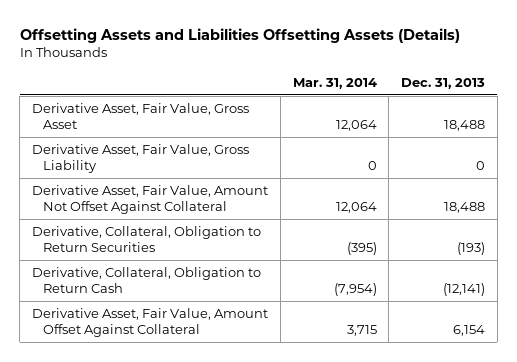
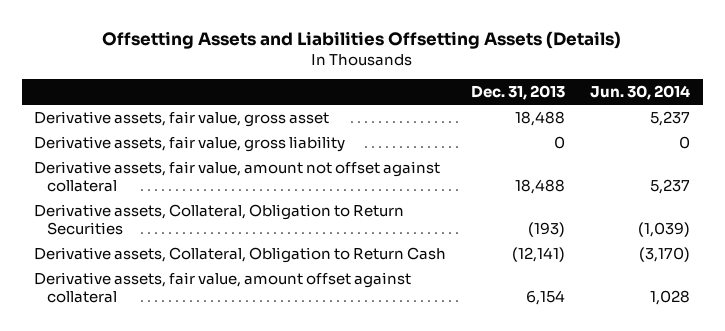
[292,77,377,89] Mar. 31, 2014 -> none
none -> [590,85,691,101] Jun. 30, 2014
[32,102,250,130] Derivative Asset, Fair Value, Gross Asset -> [34,110,330,127] Derivative assets, fair value, gross asset
[32,143,250,174] Derivative Asset, Fair Value, Gross Liability -> [34,135,346,152] Derivative assets, fair value, gross liability
[32,184,269,215] Derivative Asset, Fair Value, Amount Not Offset Against Collateral -> [34,160,441,193] Derivative assets, fair value, amount not offset against collateral
[32,225,262,253] Derivative, Collateral, Obligation to Return Securities -> [34,203,405,236] Derivative assets, Collateral, Obligation to Return Securities
[32,266,262,294] Derivative, Collateral, Obligation to Return Cash -> [34,246,447,263] Derivative assets, Collateral, Obligation to Return Cash
[32,307,269,338] Derivative Asset, Fair Value, Amount Offset Against Collateral -> [34,271,412,304] Derivative assets, fair value, amount offset against collateral

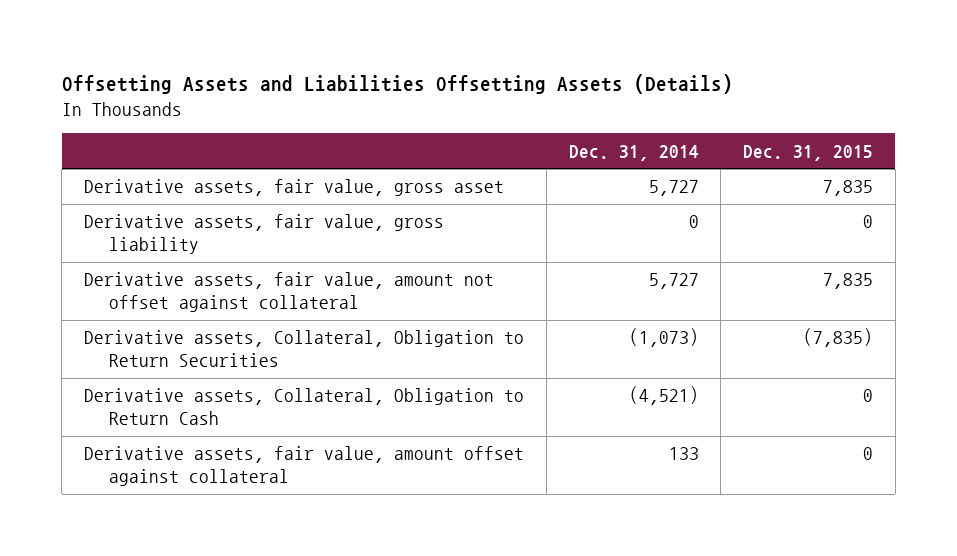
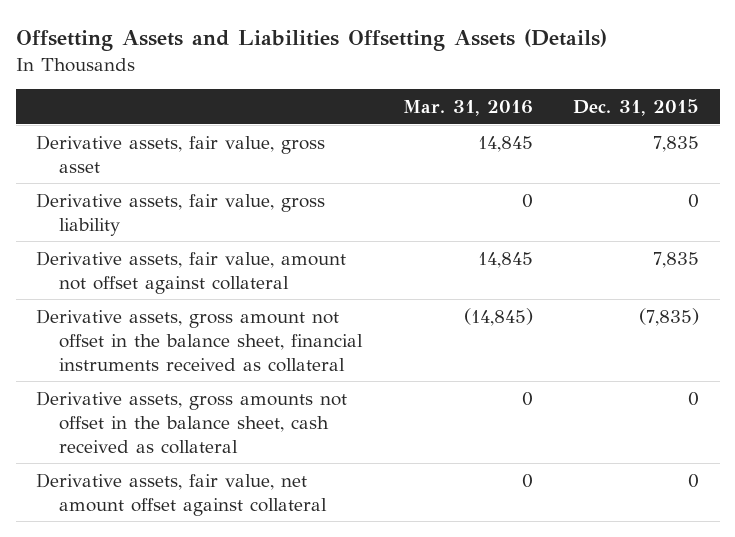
[568,144,699,161] Dec. 31, 2014 -> none
none -> [402,100,533,117] Mar. 31, 2016
[83,330,524,368] Derivative assets, Collateral, Obligation to Return Securities -> [36,308,363,372] Derivative assets, gross amount not offset in the balance sheet, financial instruments received as collateral
[83,388,524,426] Derivative assets, Collateral, Obligation to Return Cash -> [36,390,348,454] Derivative assets, gross amounts not offset in the balance sheet, cash received as collateral
[83,446,524,487] Derivative assets, fair value, amount offset against collateral -> [36,472,327,516] Derivative assets, fair value, net amount offset against collateral

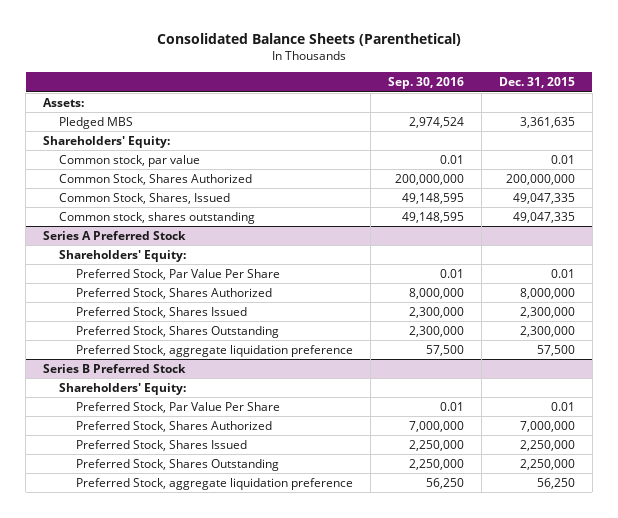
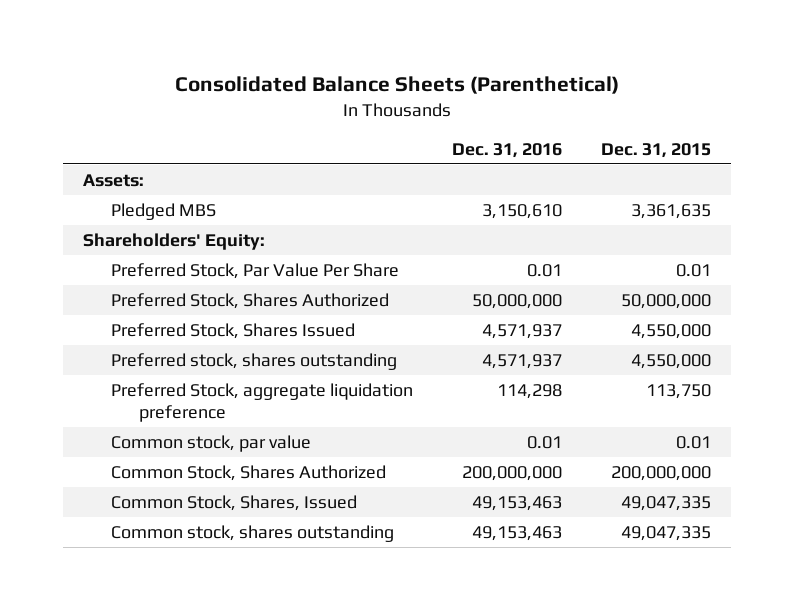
[387,77,464,90] Sep. 30, 2016 -> none
none -> [451,142,562,158] Dec. 31, 2016
none -> [110,262,399,279] Preferred Stock, Par Value Per Share
none -> [110,292,389,309] Preferred Stock, Shares Authorized
none -> [110,322,355,339] Preferred Stock, Shares Issued
none -> [110,352,397,370] Preferred stock, shares outstanding
none -> [110,382,413,422] Preferred Stock, aggregate liquidation preference
[43,230,187,240] Series A Preferred Stock -> none
[59,249,187,262] Shareholders' Equity: -> none
[75,268,280,280] Preferred Stock, Par Value Per Share -> none
[75,287,272,299] Preferred Stock, Shares Authorized -> none
[75,306,247,318] Preferred Stock, Shares Issued -> none
[75,325,279,338] Preferred Stock, Shares Outstanding -> none
[75,344,353,357] Preferred Stock, aggregate liquidation preference -> none
[43,363,187,373] Series B Preferred Stock -> none
[59,382,187,395] Shareholders' Equity: -> none
[75,401,280,413] Preferred Stock, Par Value Per Share -> none
[75,420,272,432] Preferred Stock, Shares Authorized -> none
[75,439,247,451] Preferred Stock, Shares Issued -> none
[75,458,279,471] Preferred Stock, Shares Outstanding -> none
[75,477,353,490] Preferred Stock, aggregate liquidation preference -> none

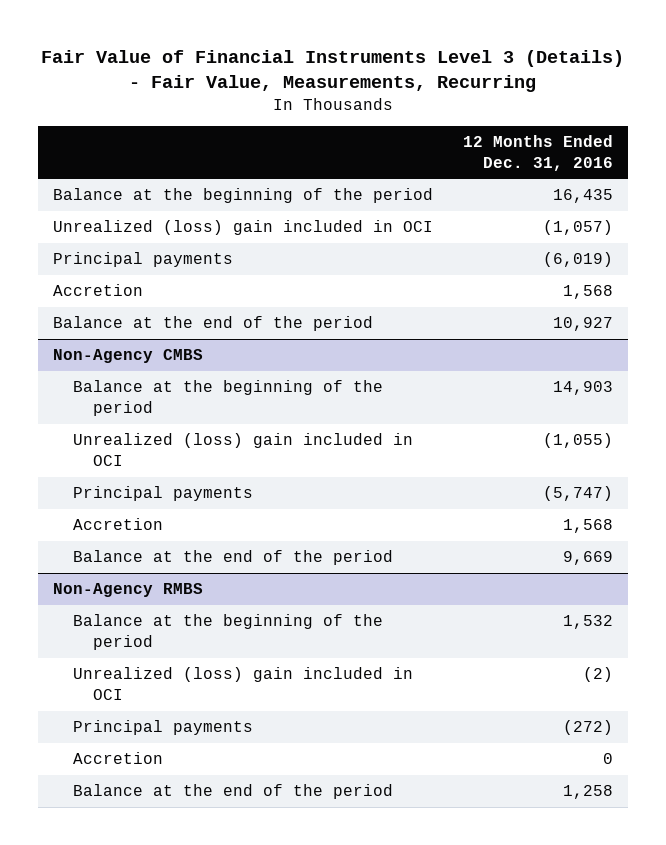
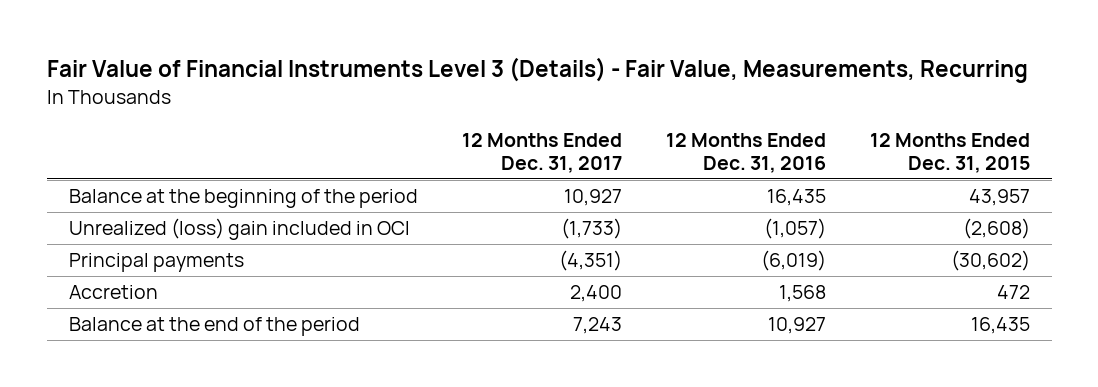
none -> [461,132,622,174] 12 Months Ended Dec. 31, 2017
none -> [869,132,1030,174] 12 Months Ended Dec. 31, 2015
[52,349,203,364] Non-Agency CMBS -> none
[72,380,383,416] Balance at the beginning of the period -> none
[72,433,413,466] Unrealized (loss) gain included in OCI -> none
[72,486,253,502] Principal payments -> none
[72,518,163,531] Accretion -> none
[72,550,393,566] Balance at the end of the period -> none
[52,583,203,598] Non-Agency RMBS -> none
[72,614,383,650] Balance at the beginning of the period -> none
[72,667,413,700] Unrealized (loss) gain included in OCI -> none
[72,720,253,736] Principal payments -> none
[72,752,163,765] Accretion -> none
[72,784,393,800] Balance at the end of the period -> none

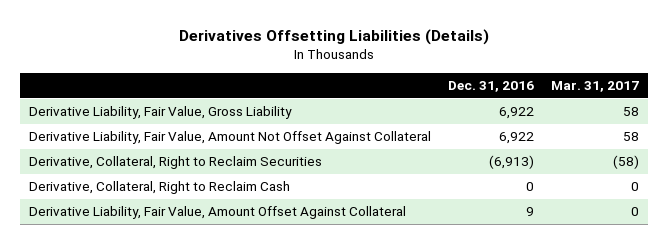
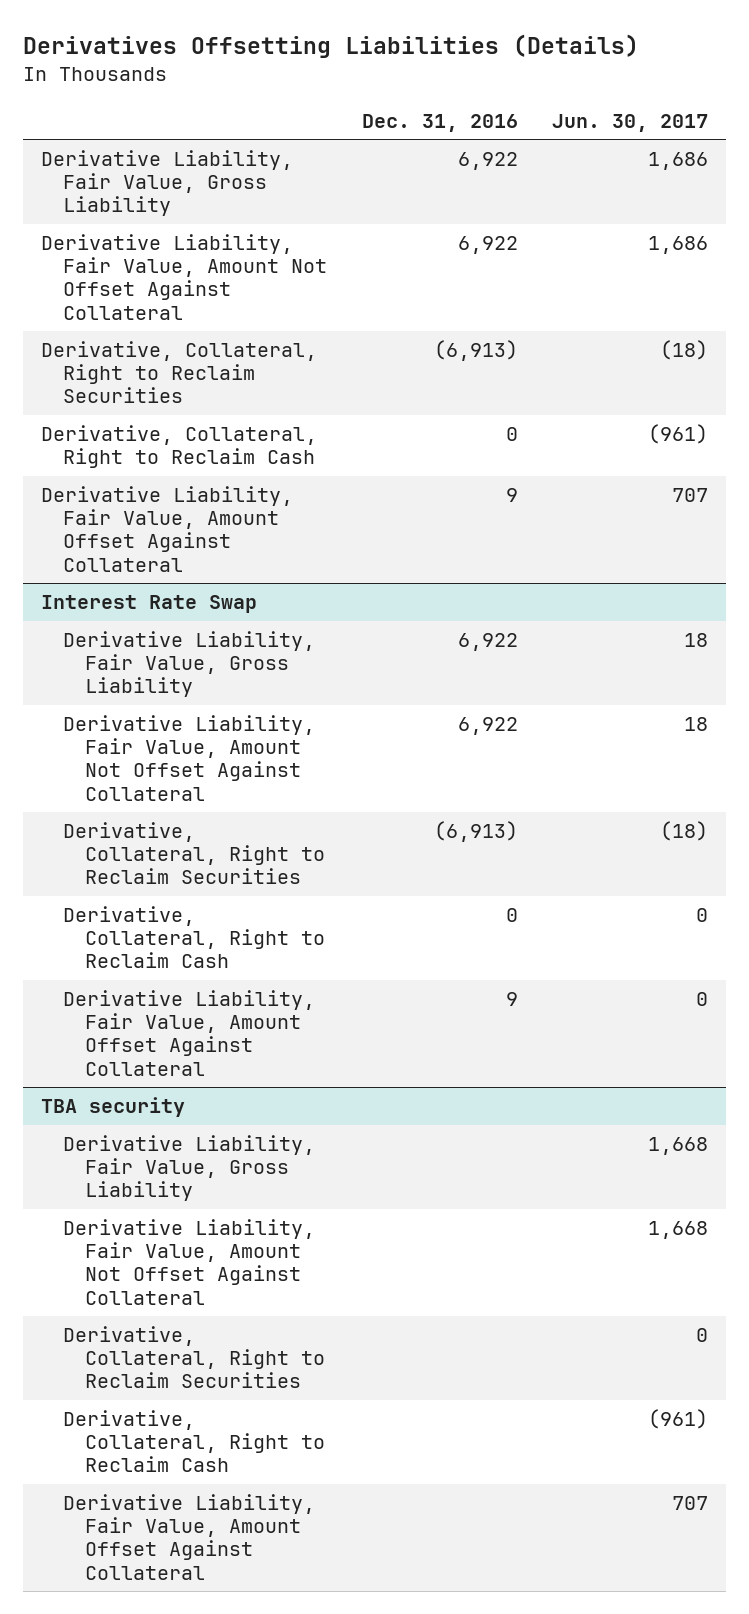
[551,81,640,93] Mar. 31, 2017 -> none
none -> [552,113,709,132] Jun. 30, 2017
none -> [40,595,257,614] Interest Rate Swap
none -> [62,631,315,698] Derivative Liability, Fair Value, Gross Liability
none -> [62,715,315,801] Derivative Liability, Fair Value, Amount Not Offset Against Collateral
none -> [62,822,326,885] Derivative, Collateral, Right to Reclaim Securities
none -> [62,906,326,969] Derivative, Collateral, Right to Reclaim Cash
none -> [62,990,315,1076] Derivative Liability, Fair Value, Amount Offset Against Collateral
none -> [40,1097,185,1118] TBA security
none -> [62,1135,315,1202] Derivative Liability, Fair Value, Gross Liability
none -> [62,1219,315,1305] Derivative Liability, Fair Value, Amount Not Offset Against Collateral
none -> [62,1326,326,1389] Derivative, Collateral, Right to Reclaim Securities
none -> [62,1410,326,1473] Derivative, Collateral, Right to Reclaim Cash
none -> [62,1494,315,1580] Derivative Liability, Fair Value, Amount Offset Against Collateral

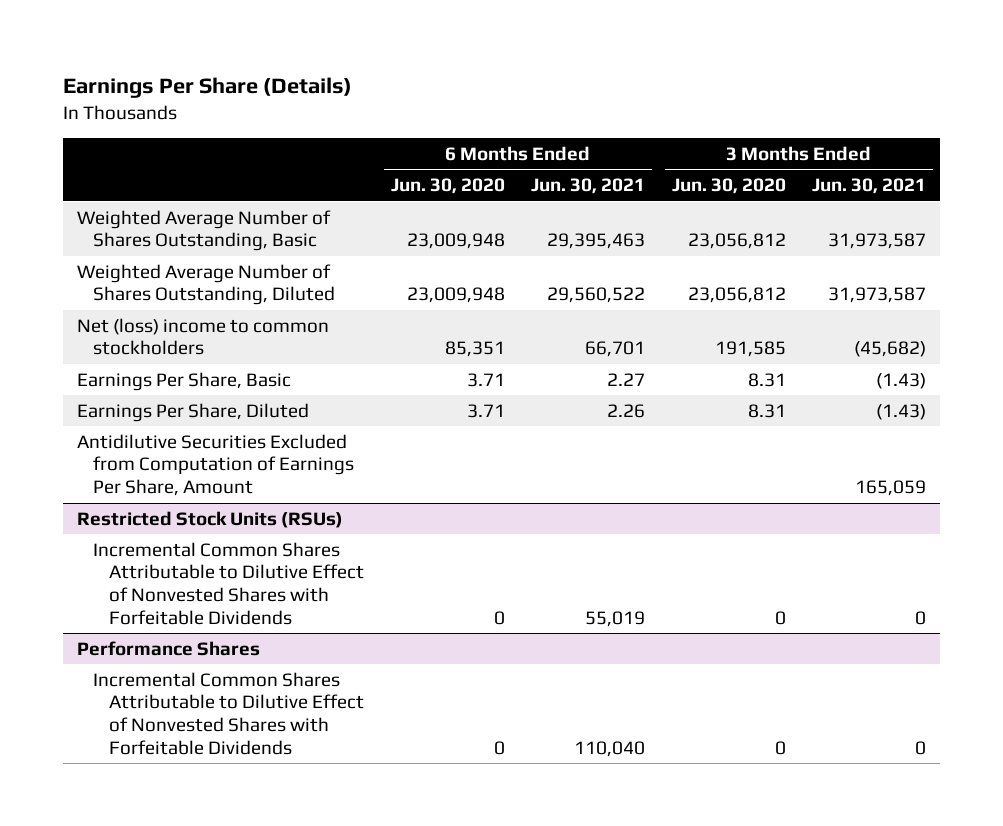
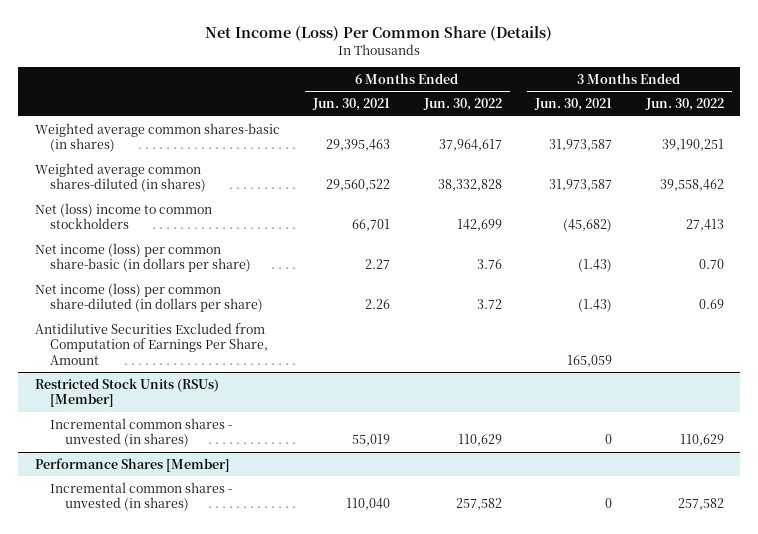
[63,77,353,99] Earnings Per Share (Details) -> [205,25,553,41] Net Income (Loss) Per Common Share (Details)
[390,178,505,195] Jun. 30, 2020 -> none
[671,178,786,195] Jun. 30, 2020 -> none
none -> [422,98,502,112] Jun. 30, 2022
none -> [644,98,724,112] Jun. 30, 2022
[76,209,331,252] Weighted Average Number of Shares Outstanding, Basic -> [34,122,280,153] Weighted average common shares-basic (in shares)
[76,263,335,306] Weighted Average Number of Shares Outstanding, Diluted -> [34,162,206,193] Weighted average common shares-diluted (in shares)
[76,371,291,391] Earnings Per Share, Basic -> [34,242,251,273] Net income (loss) per common share-basic (in dollars per share)
[76,402,309,422] Earnings Per Share, Diluted -> [34,282,263,313] Net income (loss) per common share-diluted (in dollars per share)
[76,510,343,528] Restricted Stock Units (RSUs) -> [34,377,219,408] Restricted Stock Units (RSUs) [Member]
[92,541,365,625] Incremental Common Shares Attributable to Dilutive Effect of Nonvested Shares with Forfeitable Dividends -> [49,417,232,448] Incremental common shares - unvested (in shares)
[76,640,260,656] Performance Shares -> [34,457,230,472] Performance Shares [Member]
[92,671,365,755] Incremental Common Shares Attributable to Dilutive Effect of Nonvested Shares with Forfeitable Dividends -> [49,481,232,512] Incremental common shares - unvested (in shares)

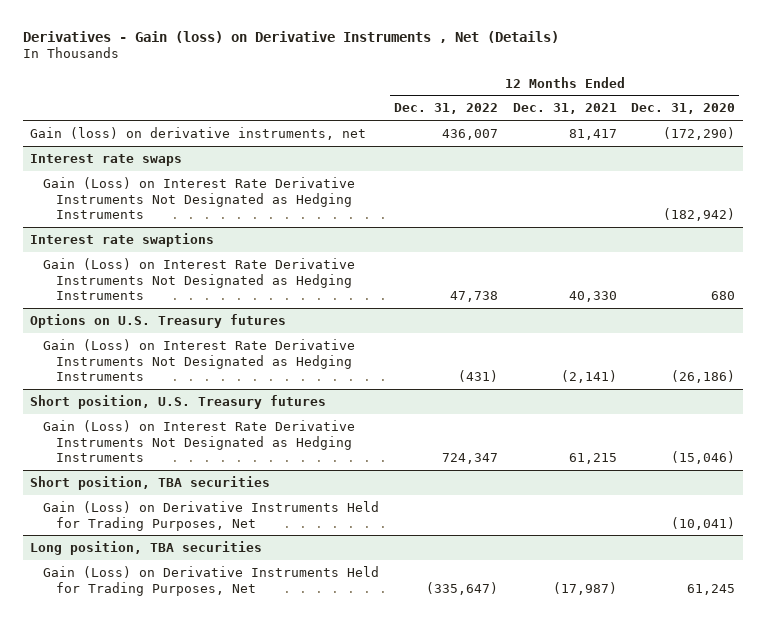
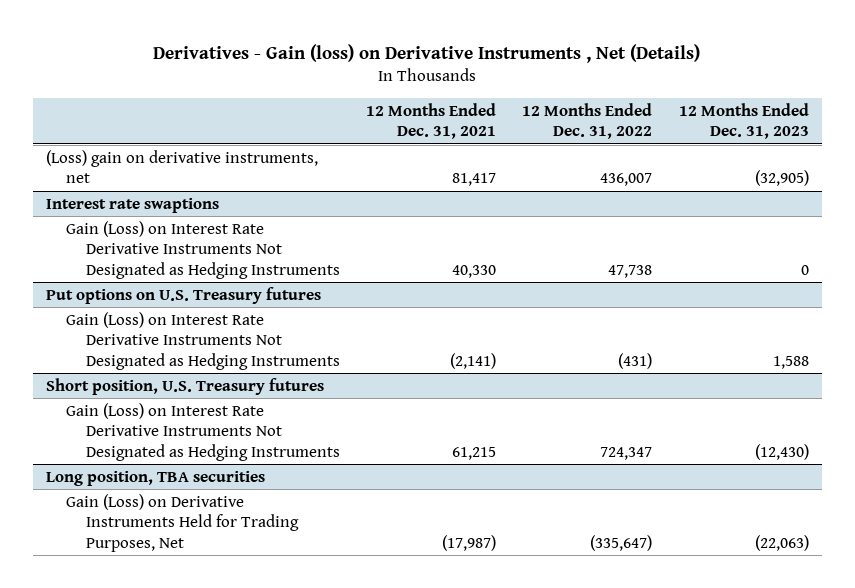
[631,103,736,115] Dec. 31, 2020 -> none
none -> [678,102,809,140] 12 Months Ended Dec. 31, 2023
[29,153,182,166] Interest rate swaps -> none
[43,176,356,220] Gain (Loss) on Interest Rate Derivative Instruments Not Designated as Hedging Instruments -> none
[29,126,366,140] Gain (loss) on derivative instruments, net -> [46,149,319,184] (Loss) gain on derivative instruments, net
[29,313,286,328] Options on U.S. Treasury futures -> [46,286,322,304] Put options on U.S. Treasury futures
[29,475,270,490] Short position, TBA securities -> none
[43,500,380,531] Gain (Loss) on Derivative Instruments Held for Trading Purposes, Net -> none

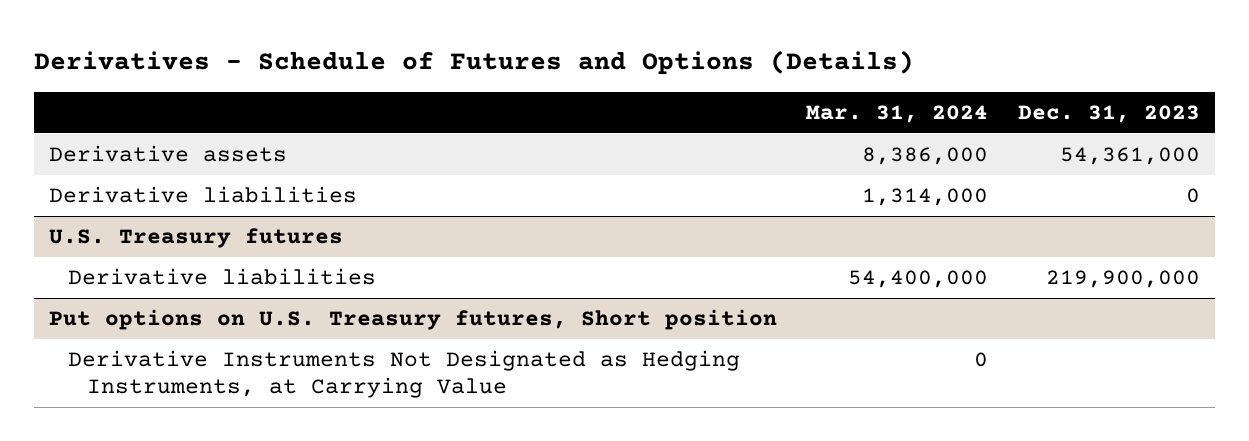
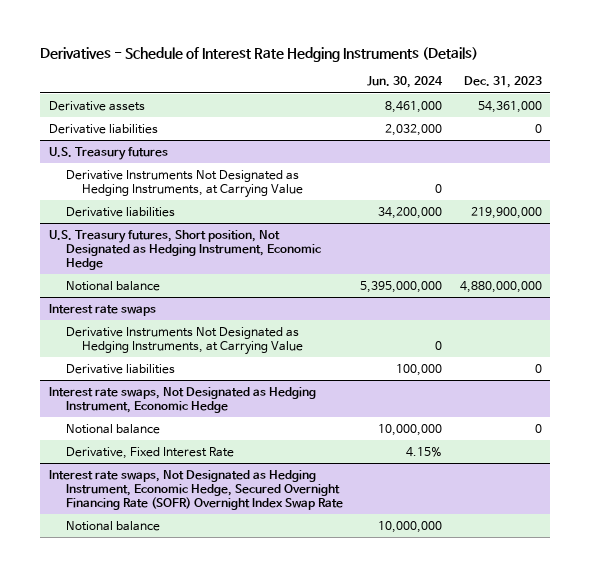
[33,50,914,76] Derivatives - Schedule of Futures and Options (Details) -> [40,46,479,62] Derivatives - Schedule of Interest Rate Hedging Instruments (Details)
[806,105,989,124] Mar. 31, 2024 -> none
none -> [367,76,444,89] Jun. 30, 2024
none -> [65,169,304,198] Derivative Instruments Not Designated as Hedging Instruments, at Carrying Value
[48,308,777,330] Put options on U.S. Treasury futures, Short position -> none
none -> [48,229,321,271] U.S. Treasury futures, Short position, Not Designated as Hedging Instrument, Economic Hedge
none -> [65,280,160,291] Notional balance
none -> [48,303,156,316] Interest rate swaps
none -> [65,363,175,374] Derivative liabilities
none -> [48,386,316,413] Interest rate swaps, Not Designated as Hedging Instrument, Economic Hedge
none -> [65,423,160,434] Notional balance
none -> [65,446,234,459] Derivative, Fixed Interest Rate
none -> [48,469,343,511] Interest rate swaps, Not Designated as Hedging Instrument, Economic Hedge, Secured Overnight Financing Rate (SOFR) Overnight Index Swap Rate
none -> [65,520,160,531] Notional balance

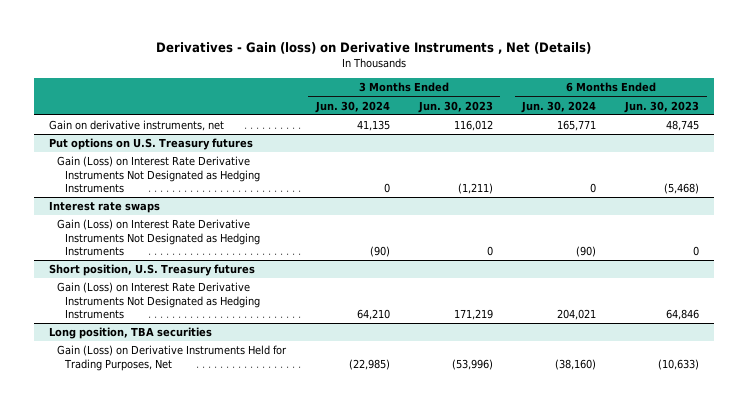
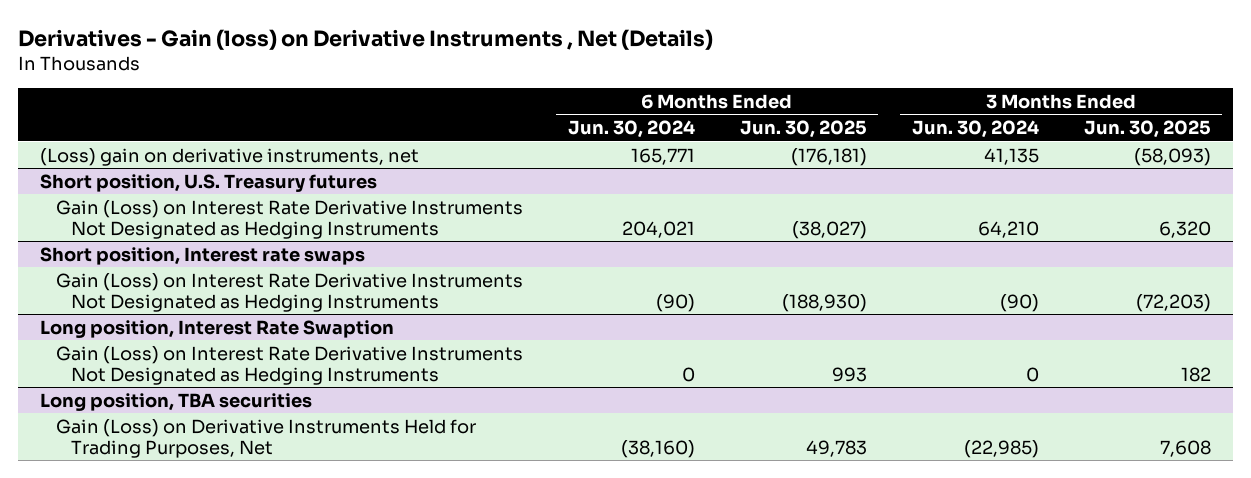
[417,100,493,113] Jun. 30, 2023 -> none
[624,100,700,113] Jun. 30, 2023 -> none
none -> [739,120,867,139] Jun. 30, 2025
none -> [1083,120,1211,139] Jun. 30, 2025
[48,138,253,151] Put options on U.S. Treasury futures -> none
[57,156,261,193] Gain (Loss) on Interest Rate Derivative Instruments Not Designated as Hedging Instruments -> none
[48,201,160,214] Interest rate swaps -> none
[57,219,261,256] Gain (Loss) on Interest Rate Derivative Instruments Not Designated as Hedging Instruments -> none
[48,120,224,132] Gain on derivative instruments, net -> [40,147,420,166] (Loss) gain on derivative instruments, net
none -> [40,246,366,265] Short position, Interest rate swaps
none -> [55,272,523,312] Gain (Loss) on Interest Rate Derivative Instruments Not Designated as Hedging Instruments
none -> [40,319,395,338] Long position, Interest Rate Swaption
none -> [55,345,523,385] Gain (Loss) on Interest Rate Derivative Instruments Not Designated as Hedging Instruments

